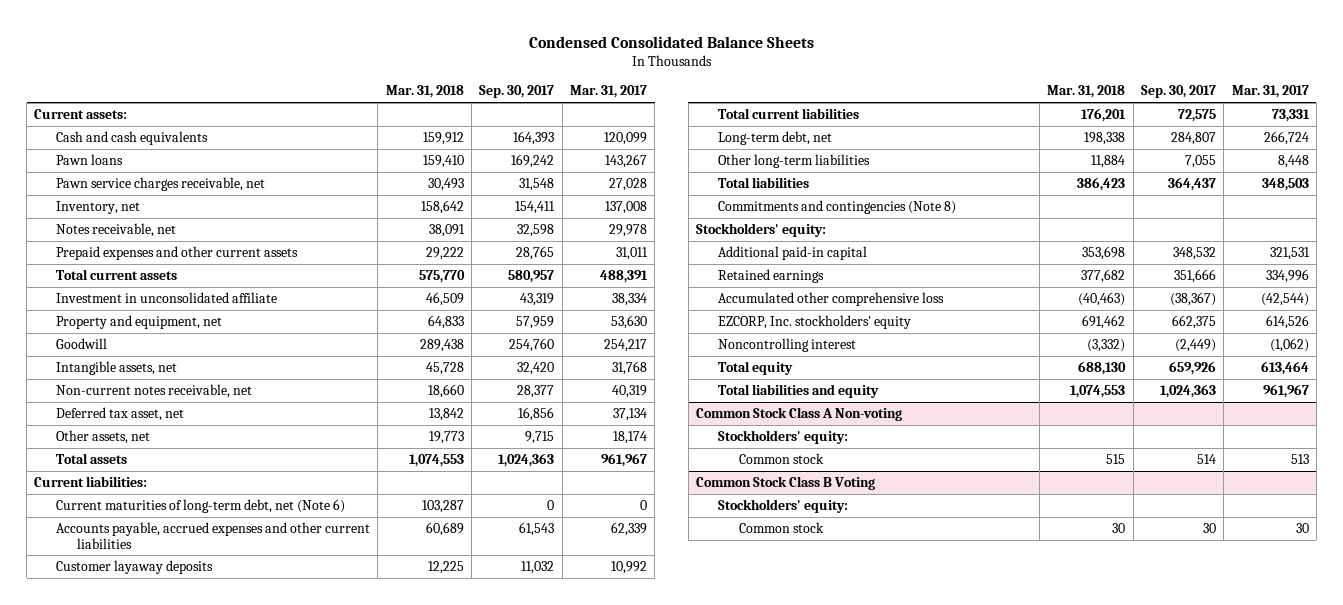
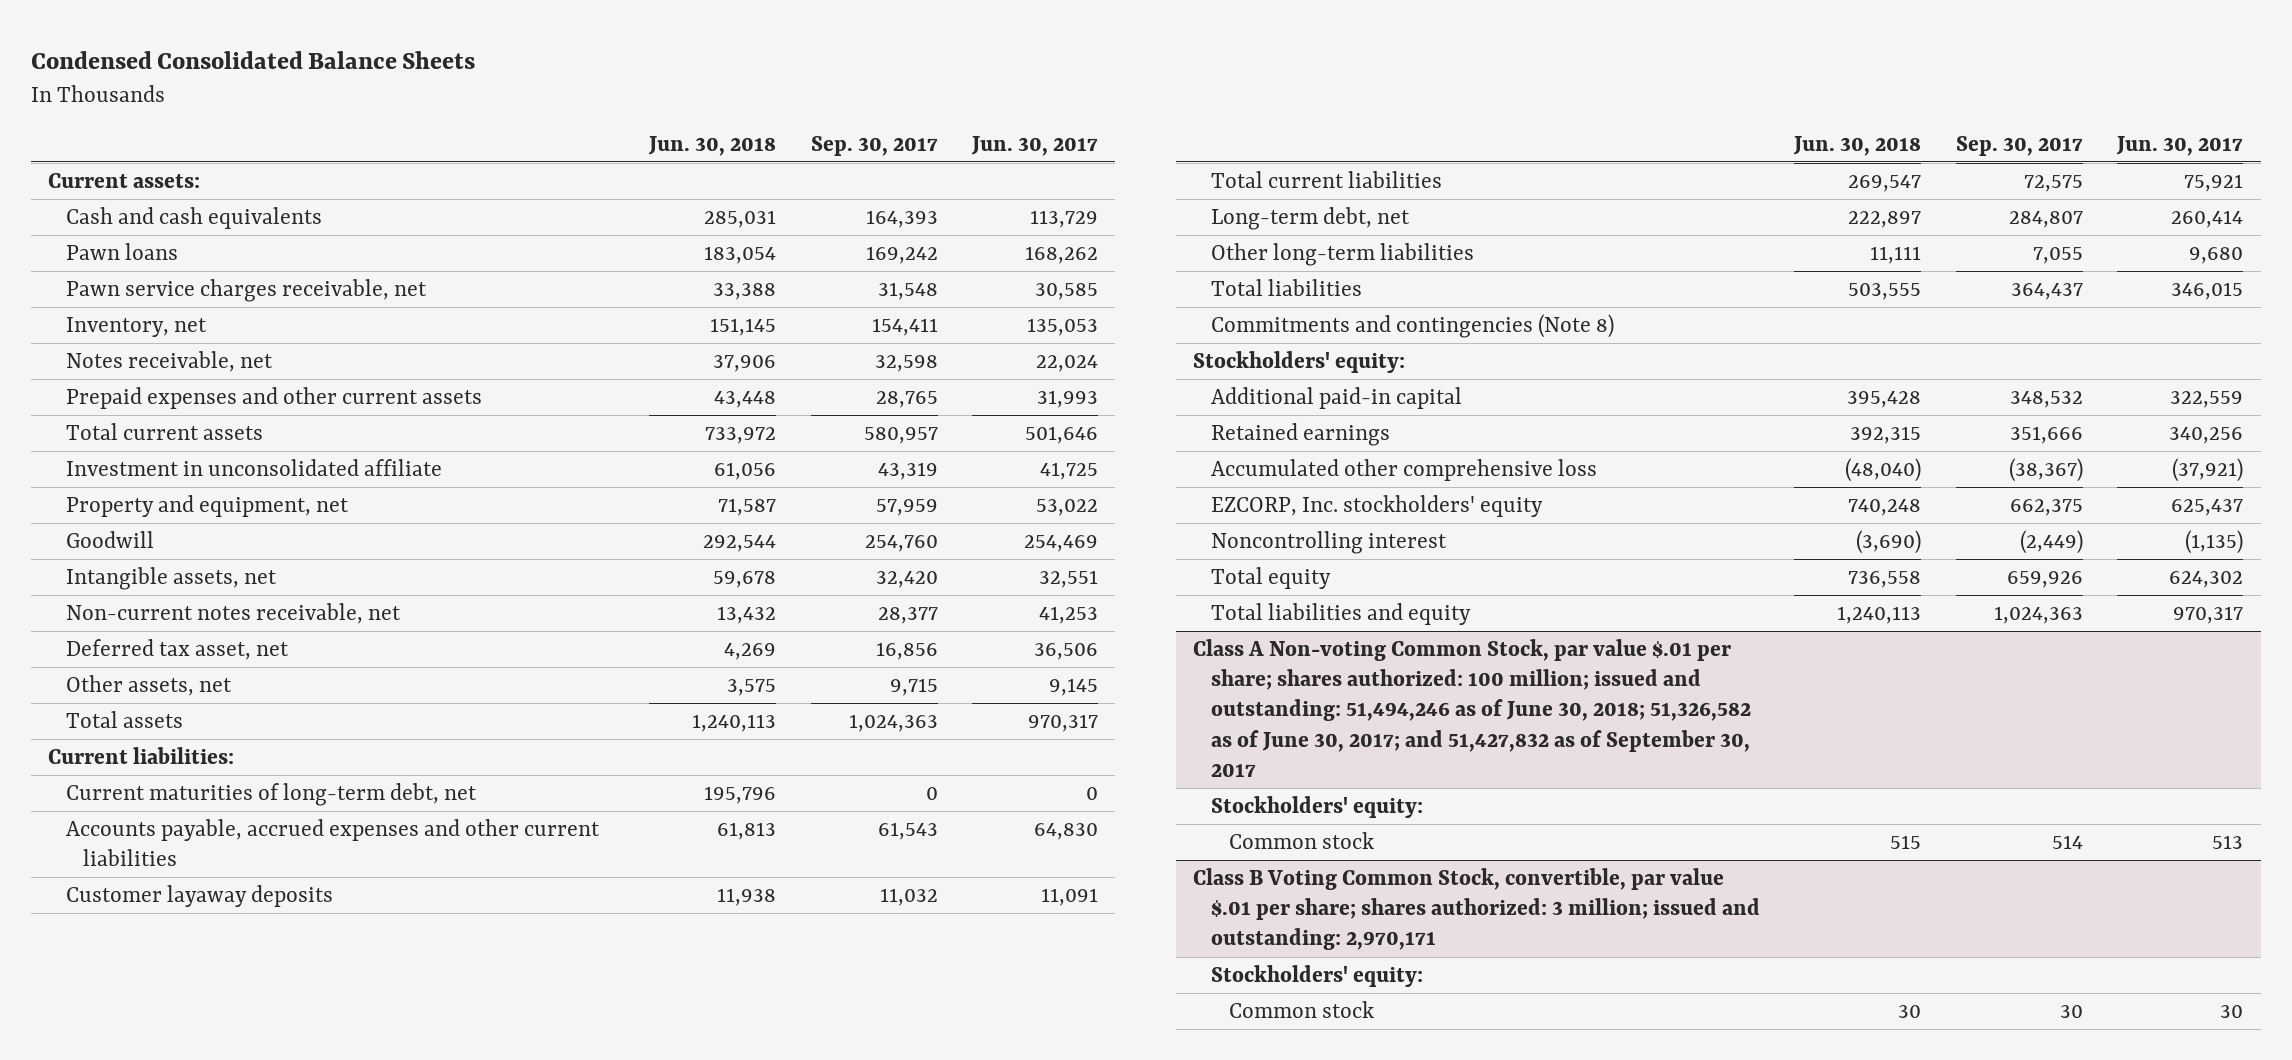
[385,85,464,99] Mar. 31, 2018 -> none
[569,85,647,99] Mar. 31, 2017 -> none
none -> [648,135,777,156] Jun. 30, 2018
none -> [971,135,1099,156] Jun. 30, 2017
[55,499,345,514] Current maturities of long-term debt, net (Note 6) -> [65,782,477,806] Current maturities of long-term debt, net
[696,407,903,422] Common Stock Class A Non-voting -> [1193,638,1751,777] Class A Non-voting Common Stock, par value $.01 per share; shares authorized: 100 million; issued and outstanding: 51,494,246 as of June 30, 2018; 51,326,582 as of June 30, 2017; and 51,427,832 as of September 30, 2017
[696,476,876,491] Common Stock Class B Voting -> [1193,867,1760,951] Class B Voting Common Stock, convertible, par value $.01 per share; shares authorized: 3 million; issued and outstanding: 2,970,171

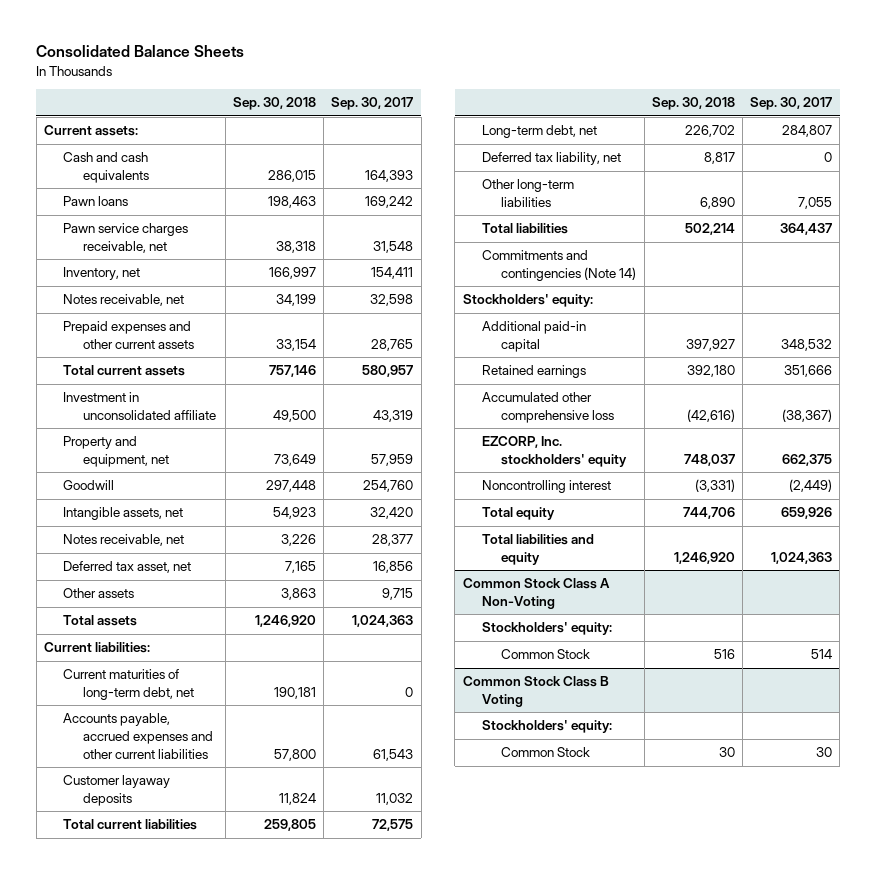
[30,50,475,69] Condensed Consolidated Balance Sheets -> [36,45,245,58] Consolidated Balance Sheets
[648,135,777,156] Jun. 30, 2018 -> none
[971,135,1099,156] Jun. 30, 2017 -> none
none -> [233,97,317,111] Sep. 30, 2018
[65,602,401,624] Non-current notes receivable, net -> [63,534,185,547] Notes receivable, net
[65,674,232,696] Other assets, net -> [63,588,135,599] Other assets
none -> [482,152,622,166] Deferred tax liability, net
[1210,313,1614,338] Commitments and contingencies (Note 8) -> [482,250,637,281] Commitments and contingencies (Note 14)
[1193,638,1751,777] Class A Non-voting Common Stock, par value $.01 per share; shares authorized: 100 million; issued and outstanding: 51,494,246 as of June 30, 2018; 51,326,582 as of June 30, 2017; and 51,427,832 as of September 30, 2017 -> [462,578,610,609] Common Stock Class A Non-Voting
[1228,831,1374,849] Common stock -> [501,649,591,660] Common Stock
[1193,867,1760,951] Class B Voting Common Stock, convertible, par value $.01 per share; shares authorized: 3 million; issued and outstanding: 2,970,171 -> [462,676,609,707] Common Stock Class B Voting
[1228,1000,1374,1018] Common stock -> [501,747,591,758] Common Stock

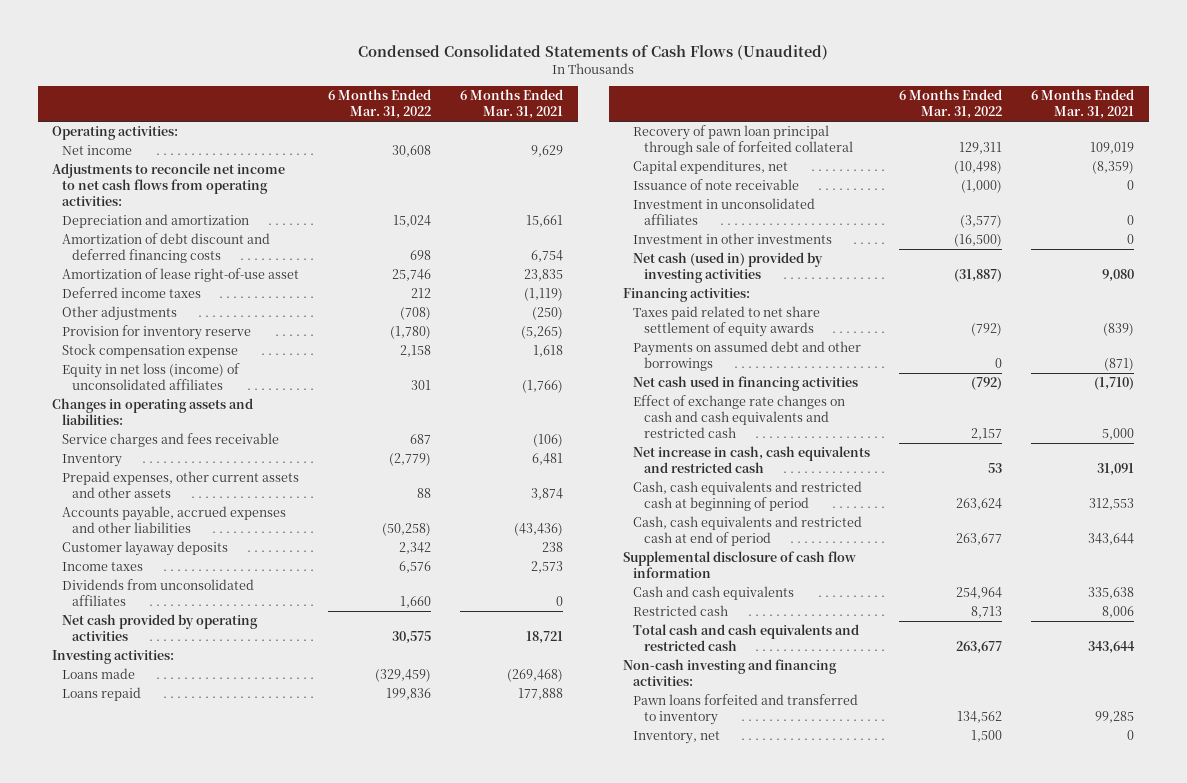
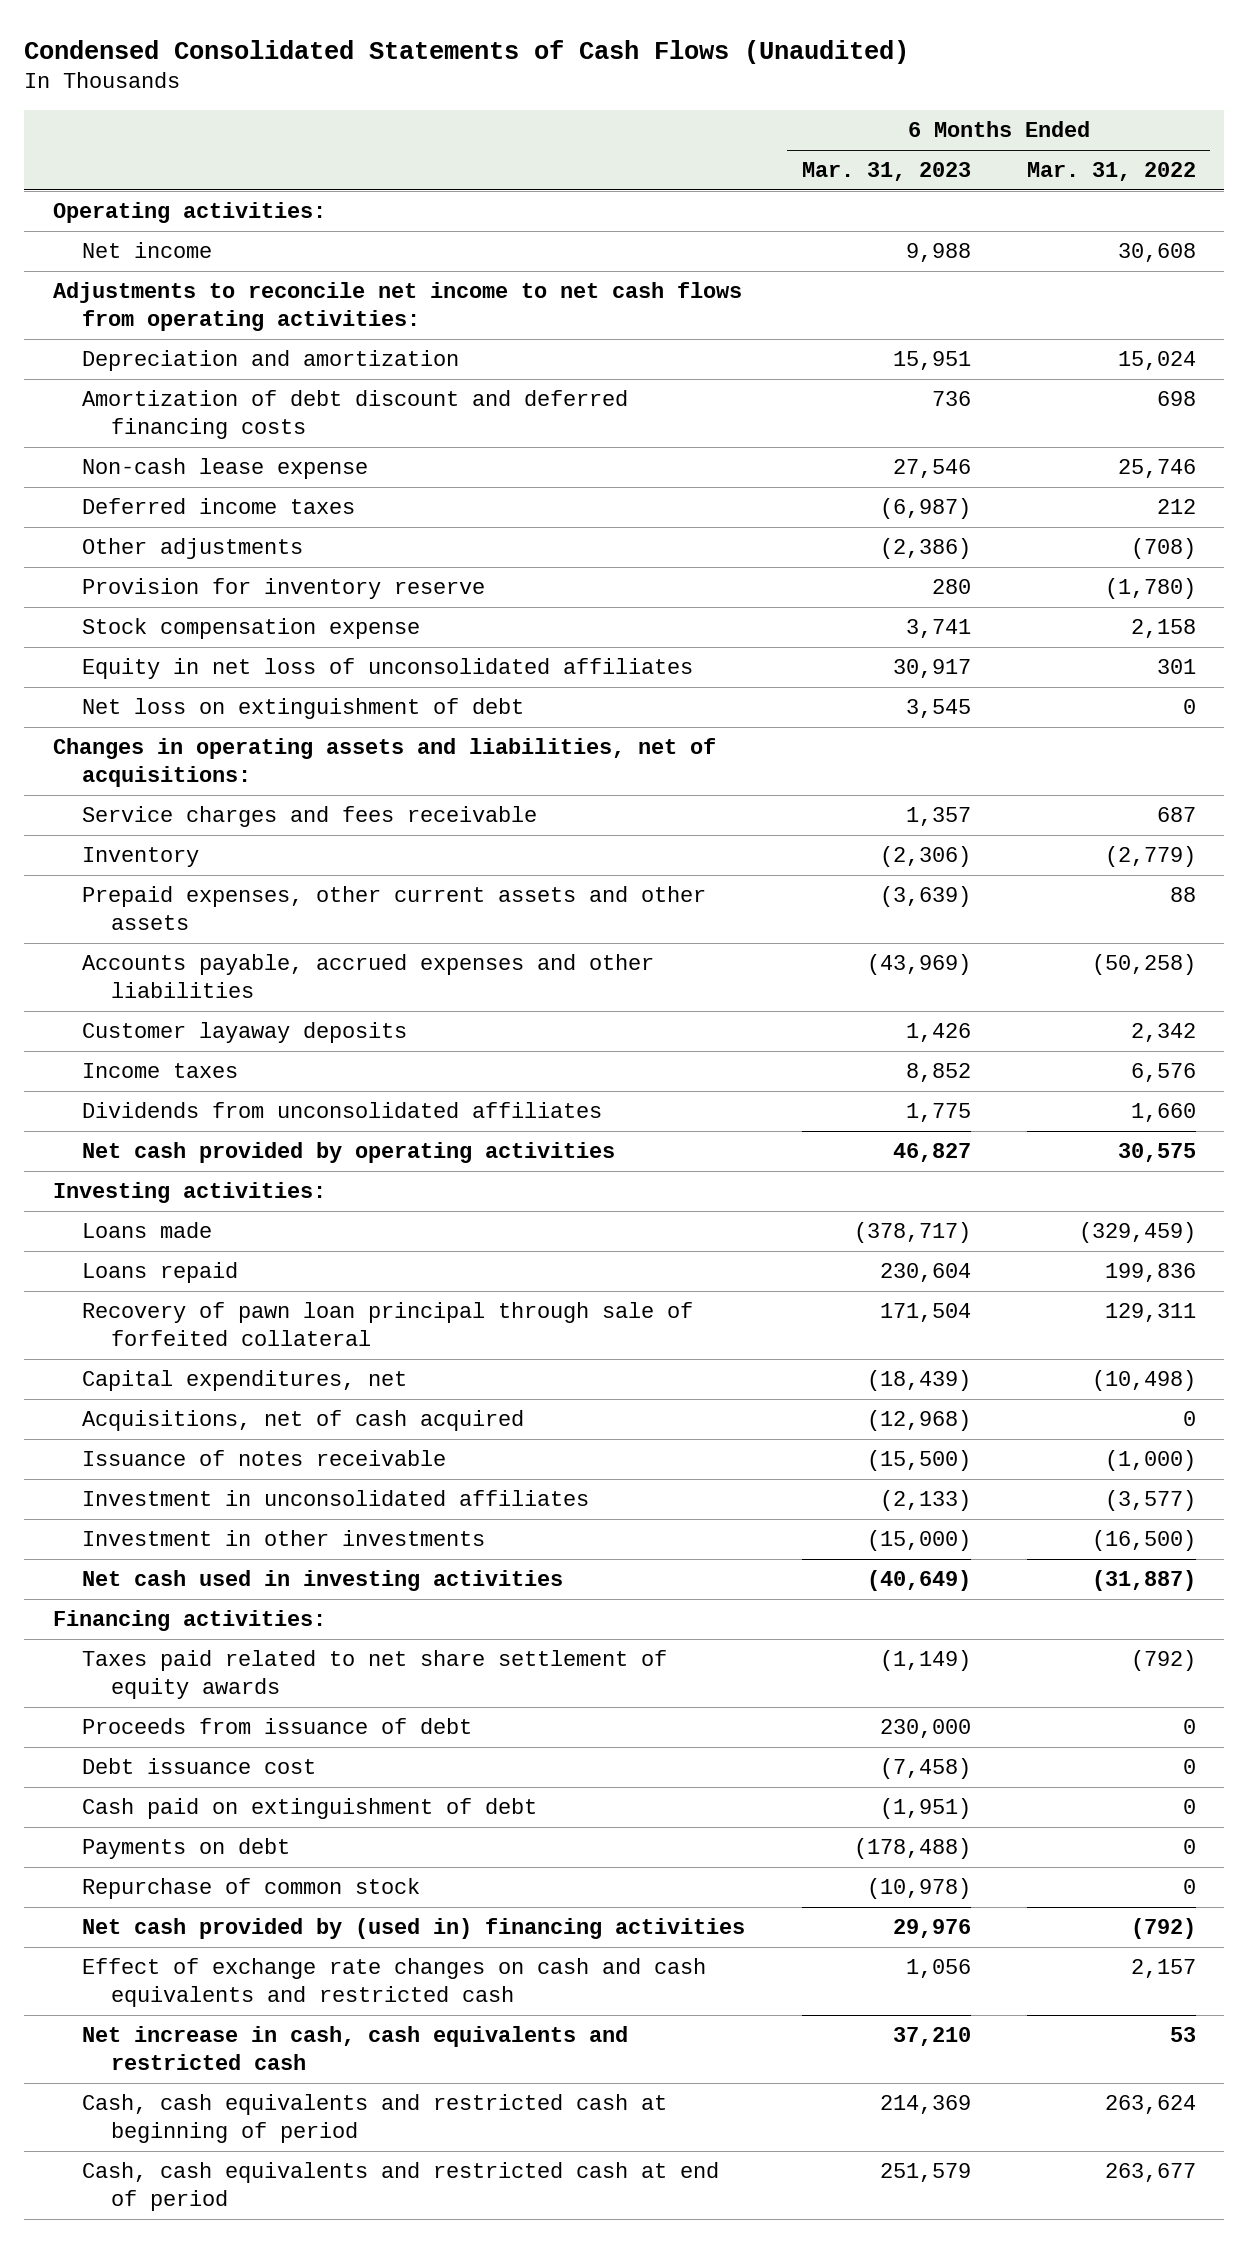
[460,89,564,120] 6 Months Ended Mar. 31, 2021 -> none
none -> [801,162,971,182] Mar. 31, 2023
[62,268,300,283] Amortization of lease right-of-use asset -> [81,458,368,480] Non-cash lease expense
[62,363,241,390] Equity in net loss (income) of unconsolidated affiliates -> [81,658,693,680] Equity in net loss of unconsolidated affiliates
none -> [81,698,524,720] Net loss on extinguishment of debt
[52,398,254,425] Changes in operating assets and liabilities: -> [52,738,716,787] Changes in operating assets and liabilities, net of acquisitions:
none -> [81,1410,524,1432] Acquisitions, net of cash acquired
[633,179,800,191] Issuance of note receivable -> [81,1450,446,1467] Issuance of notes receivable
[633,252,824,283] Net cash (used in) provided by investing activities -> [81,1570,563,1592] Net cash used in investing activities
none -> [81,1718,472,1735] Proceeds from issuance of debt
none -> [81,1758,316,1775] Debt issuance cost
none -> [81,1798,537,1820] Cash paid on extinguishment of debt
[633,341,862,371] Payments on assumed debt and other borrowings -> [81,1838,290,1860] Payments on debt
none -> [81,1878,420,1900] Repurchase of common stock
[633,376,859,392] Net cash used in financing activities -> [81,1918,745,1940] Net cash provided by (used in) financing activities
[623,551,857,578] Supplemental disclosure of cash flow information -> none
[633,586,795,601] Cash and cash equivalents -> none
[633,605,729,617] Restricted cash -> none
[633,624,860,651] Total cash and cash equivalents and restricted cash -> none
[623,659,838,686] Non-cash investing and financing activities: -> none
[633,694,859,725] Pawn loans forfeited and transferred to inventory -> none
[633,731,721,745] Inventory, net -> none

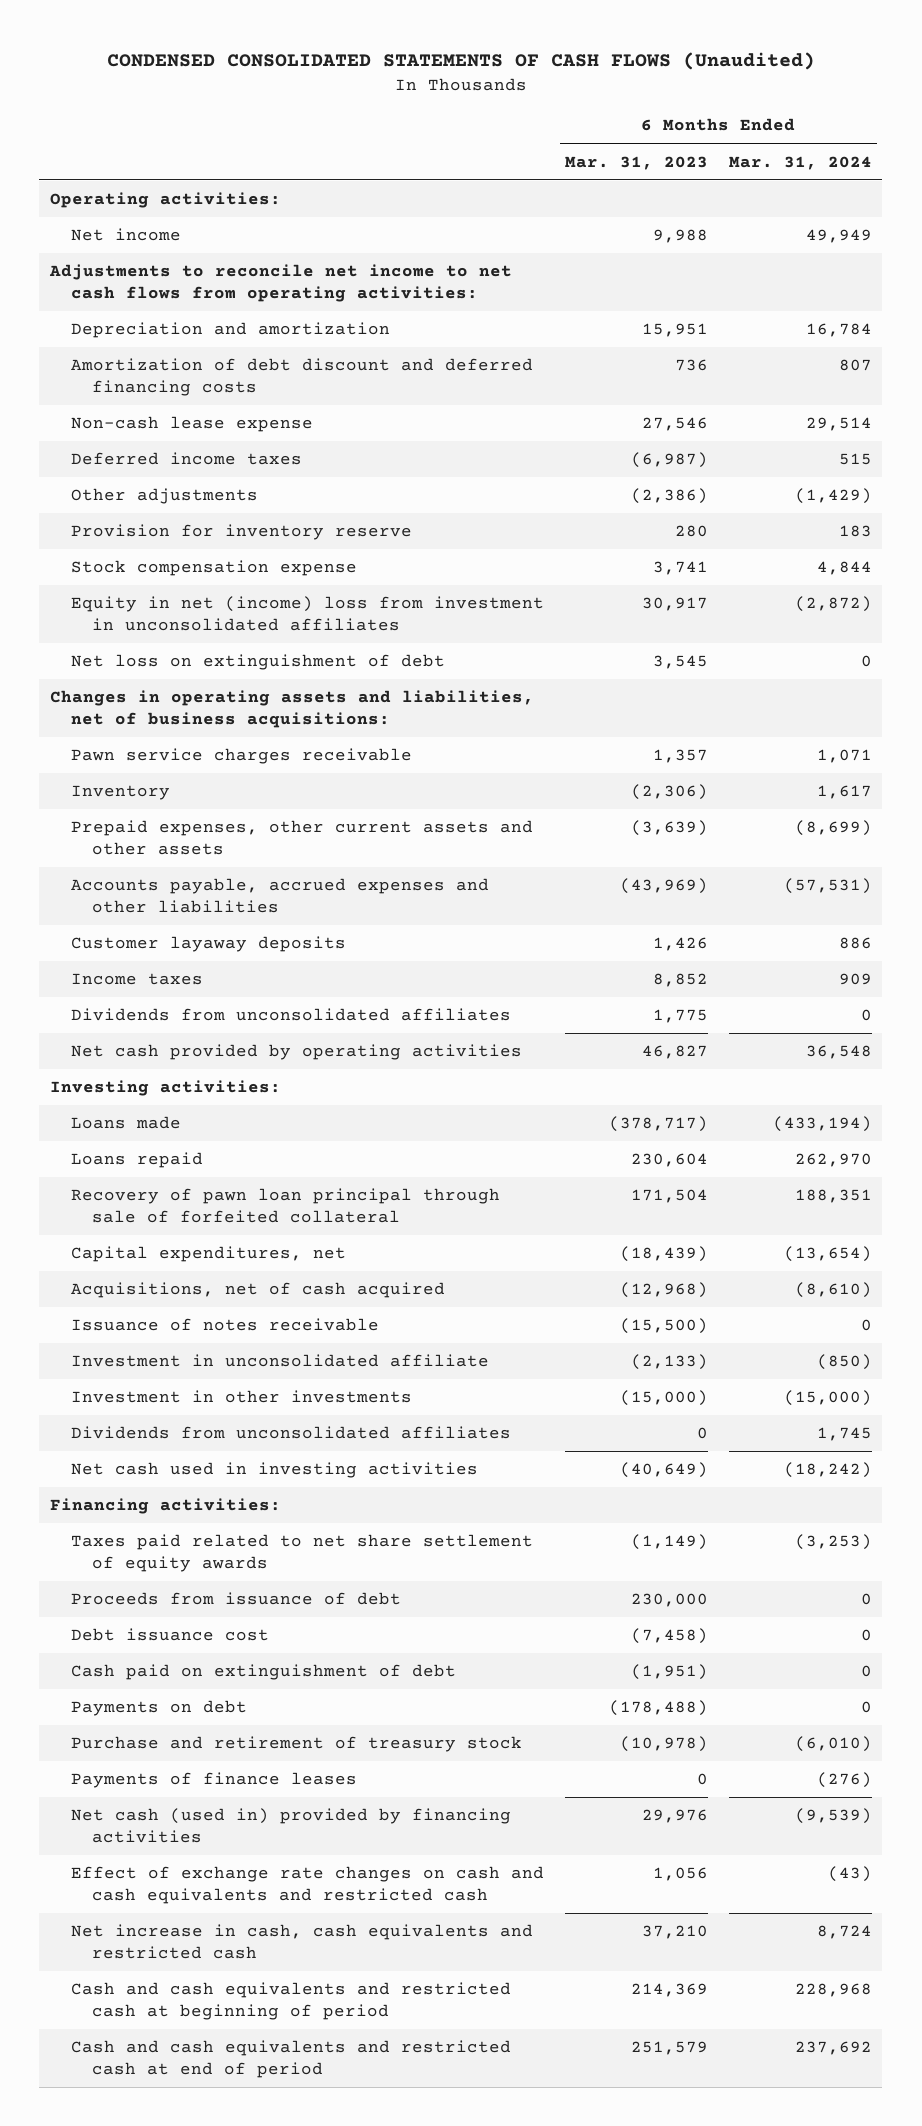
[24,39,910,64] Condensed Consolidated Statements of Cash Flows (Unaudited) -> [106,52,815,71] CONDENSED CONSOLIDATED STATEMENTS OF CASH FLOWS (Unaudited)
[1027,162,1197,182] Mar. 31, 2022 -> none
none -> [728,155,872,170] Mar. 31, 2024
[81,658,693,680] Equity in net loss of unconsolidated affiliates -> [71,596,545,632] Equity in net (income) loss from investment in unconsolidated affiliates
[52,738,716,787] Changes in operating assets and liabilities, net of acquisitions: -> [49,690,534,729] Changes in operating assets and liabilities, net of business acquisitions:
[81,806,537,828] Service charges and fees receivable -> [71,748,413,765] Pawn service charges receivable
[81,1490,589,1507] Investment in unconsolidated affiliates -> [71,1354,490,1368] Investment in unconsolidated affiliate
none -> [71,1426,512,1440] Dividends from unconsolidated affiliates
[81,1878,420,1900] Repurchase of common stock -> [71,1736,523,1753] Purchase and retirement of treasury stock
none -> [71,1772,358,1789] Payments of finance leases
[81,1918,745,1940] Net cash provided by (used in) financing activities -> [71,1808,512,1844] Net cash (used in) provided by financing activities
[81,2094,667,2143] Cash, cash equivalents and restricted cash at beginning of period -> [71,1982,512,2021] Cash and cash equivalents and restricted cash at beginning of period
[81,2162,719,2211] Cash, cash equivalents and restricted cash at end of period -> [71,2040,512,2079] Cash and cash equivalents and restricted cash at end of period

